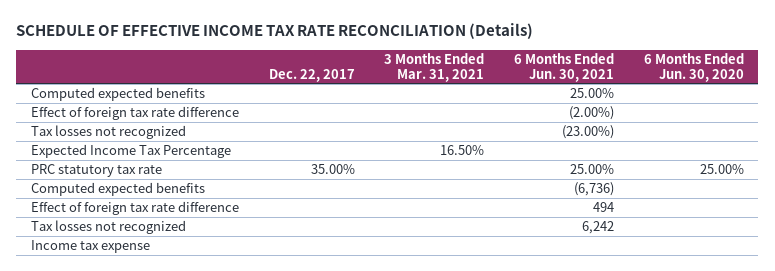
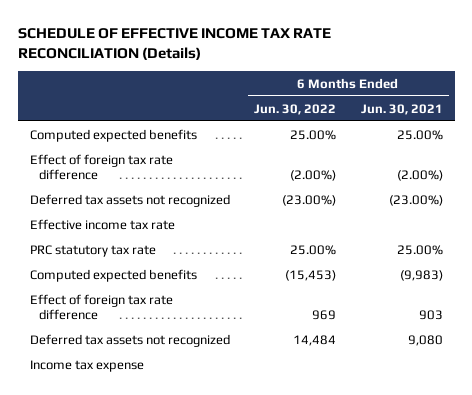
[268,68,355,82] Dec. 22, 2017 -> none
[384,52,485,82] 3 Months Ended Mar. 31, 2021 -> none
[643,52,744,82] 6 Months Ended Jun. 30, 2020 -> none
none -> [254,103,337,115] Jun. 30, 2022
[31,125,187,140] Tax losses not recognized -> [29,193,230,207] Deferred tax assets not recognized
[31,144,232,159] Expected Income Tax Percentage -> [29,218,175,230] Effective income tax rate
[574,182,615,197] (6,736) -> [399,269,443,281] (9,983)
[593,202,615,213] 494 -> [418,309,443,320] 903
[31,220,187,235] Tax losses not recognized -> [29,333,230,347] Deferred tax assets not recognized
[582,221,615,235] 6,242 -> [407,334,443,346] 9,080

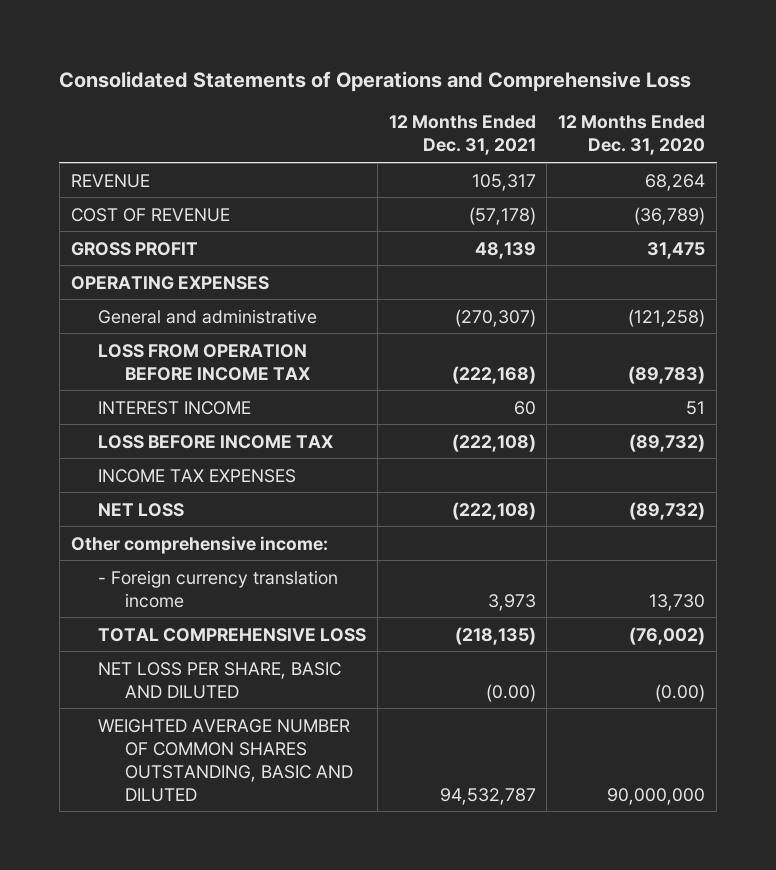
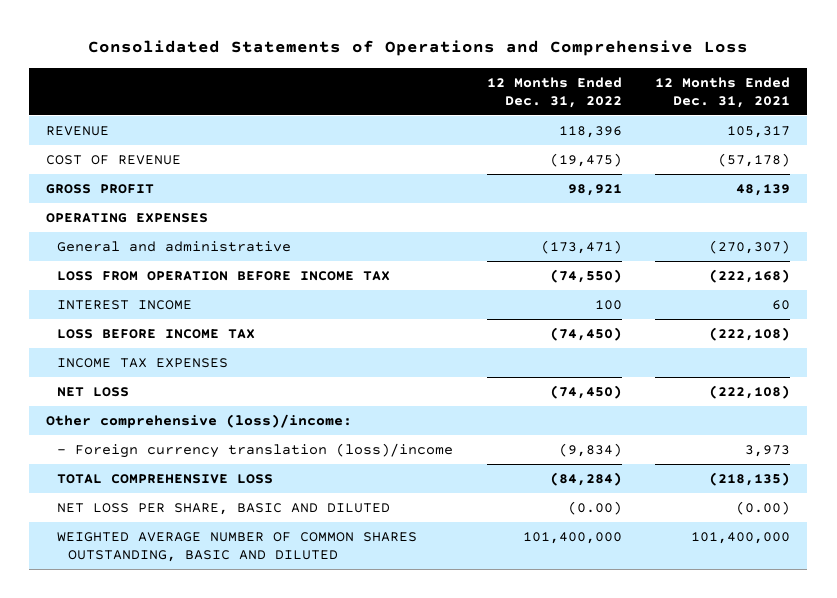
[558,115,706,156] 12 Months Ended Dec. 31, 2020 -> none
none -> [486,76,622,108] 12 Months Ended Dec. 31, 2022
[70,535,328,554] Other comprehensive income: -> [46,414,353,429] Other comprehensive (loss)/income:
[97,569,338,608] - Foreign currency translation income -> [56,443,453,459] - Foreign currency translation (loss)/income
[439,787,536,805] 94,532,787 -> [691,532,791,545] 101,400,000

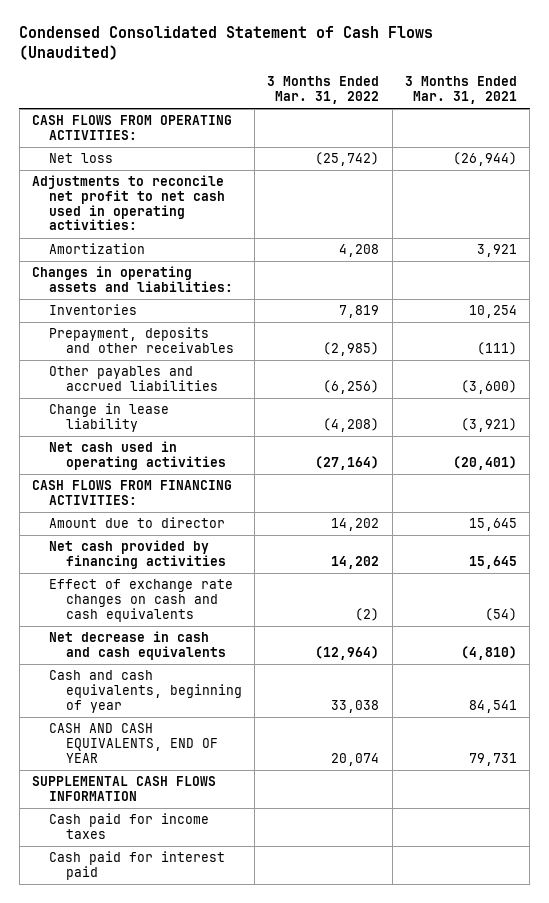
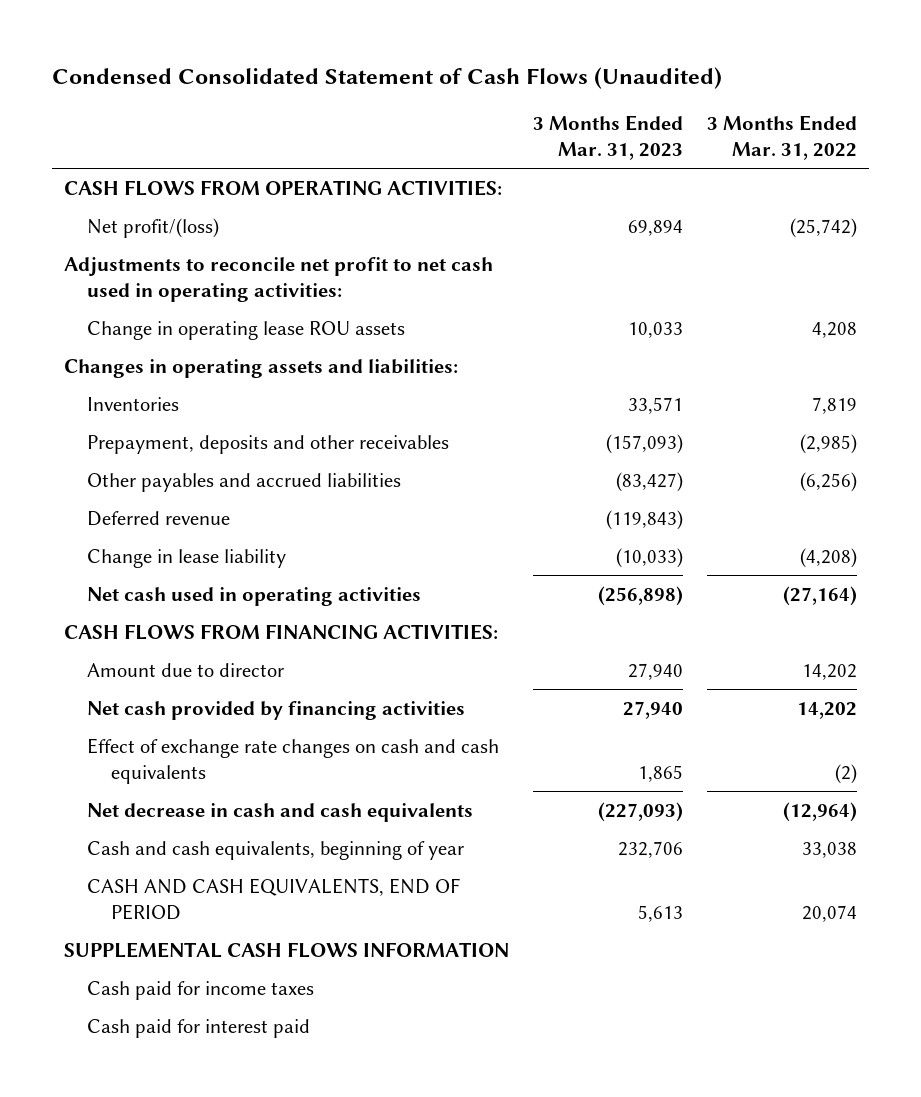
[405,76,518,105] 3 Months Ended Mar. 31, 2021 -> none
none -> [532,114,683,160] 3 Months Ended Mar. 31, 2023
[48,153,113,164] Net loss -> [87,217,220,238] Net profit/(loss)
[48,243,145,255] Amortization -> [87,320,406,340] Change in operating lease ROU assets
none -> [87,510,231,526] Deferred revenue
[48,723,218,763] CASH AND CASH EQUIVALENTS, END OF YEAR -> [87,877,461,920] CASH AND CASH EQUIVALENTS, END OF PERIOD

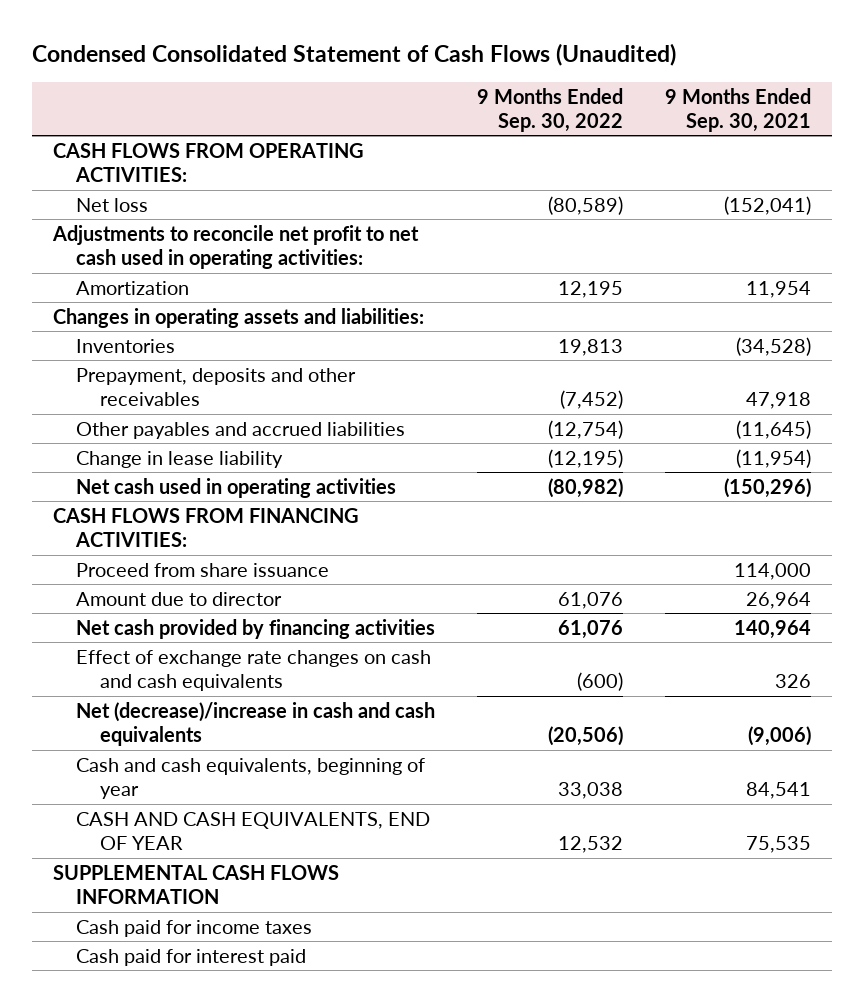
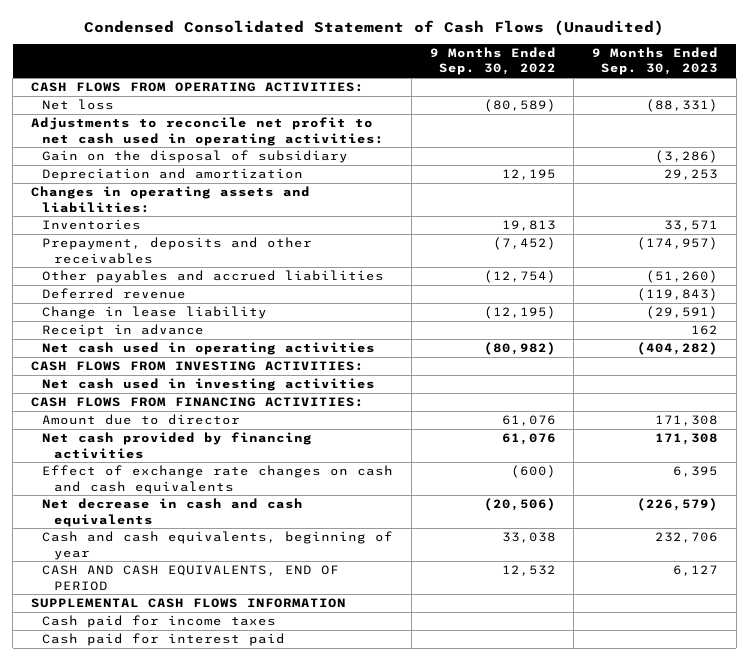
[664,87,811,132] 9 Months Ended Sep. 30, 2021 -> none
none -> [592,47,719,76] 9 Months Ended Sep. 30, 2023
none -> [42,150,349,164] Gain on the disposal of subsidiary
[76,280,190,295] Amortization -> [42,168,304,182] Depreciation and amortization
none -> [42,288,187,300] Deferred revenue
none -> [42,324,205,338] Receipt in advance
none -> [30,361,364,372] CASH FLOWS FROM INVESTING ACTIVITIES:
none -> [42,378,376,392] Net cash used in investing activities
[76,562,330,577] Proceed from share issuance -> none
[76,701,436,746] Net (decrease)/increase in cash and cash equivalents -> [42,498,304,527] Net decrease in cash and cash equivalents
[76,811,431,850] CASH AND CASH EQUIVALENTS, END OF YEAR -> [42,565,340,591] CASH AND CASH EQUIVALENTS, END OF PERIOD

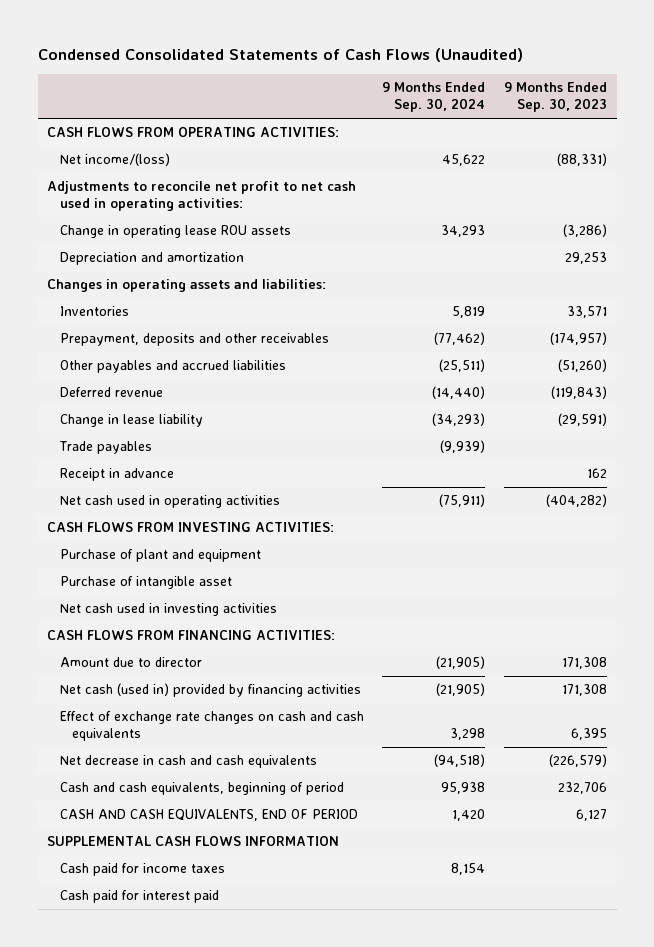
[84,19,665,36] Condensed Consolidated Statement of Cash Flows (Unaudited) -> [37,47,523,62] Condensed Consolidated Statements of Cash Flows (Unaudited)
[429,47,556,76] 9 Months Ended Sep. 30, 2022 -> none
none -> [382,82,486,113] 9 Months Ended Sep. 30, 2024
[42,99,115,111] Net loss -> [59,153,170,167] Net income/(loss)
[42,150,349,164] Gain on the disposal of subsidiary -> [59,225,291,239] Change in operating lease ROU assets
none -> [58,441,152,455] Trade payables
none -> [59,549,261,563] Purchase of plant and equipment
none -> [59,576,232,590] Purchase of intangible asset
[42,432,313,459] Net cash provided by financing activities -> [59,683,361,698] Net cash (used in) provided by financing activities
[42,531,394,560] Cash and cash equivalents, beginning of year -> [59,782,344,796] Cash and cash equivalents, beginning of period

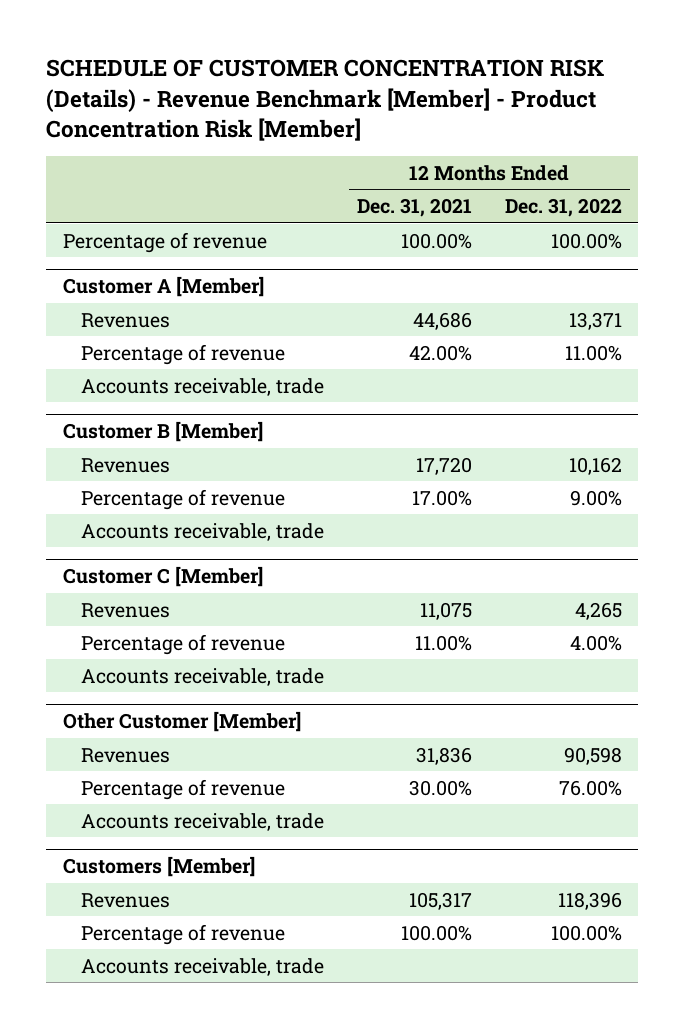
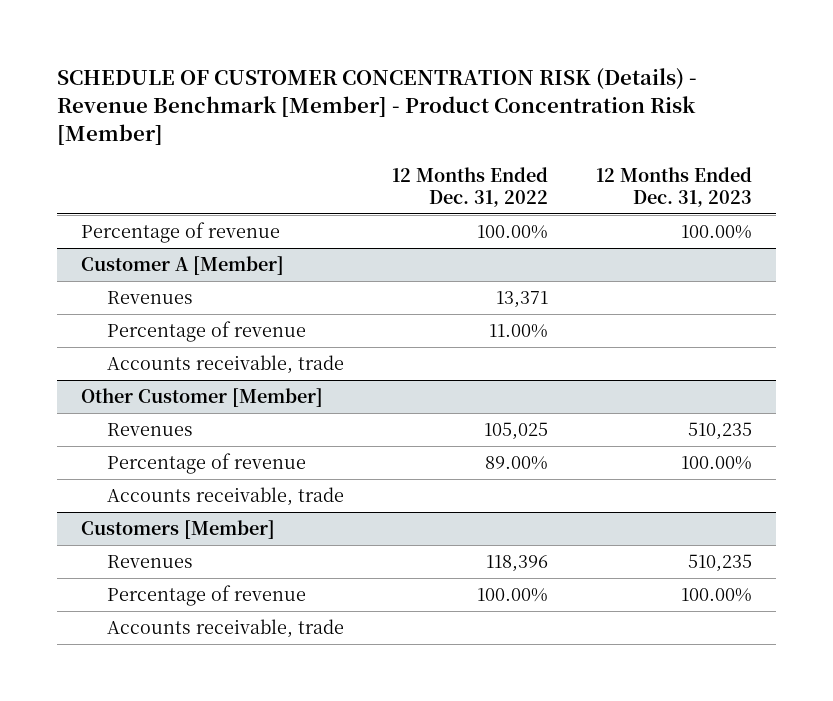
[356,198,472,218] Dec. 31, 2021 -> none
none -> [595,167,752,207] 12 Months Ended Dec. 31, 2023
[62,421,263,443] Customer B [Member] -> none
[81,457,171,473] Revenues -> none
[81,488,286,510] Percentage of revenue -> none
[81,522,325,541] Accounts receivable, trade -> none
[62,566,263,588] Customer C [Member] -> none
[81,602,171,618] Revenues -> none
[81,633,286,655] Percentage of revenue -> none
[81,667,325,686] Accounts receivable, trade -> none
[563,746,622,765] 90,598 -> [483,422,548,441] 105,025
[558,779,622,796] 76.00% -> [484,456,548,471] 89.00%

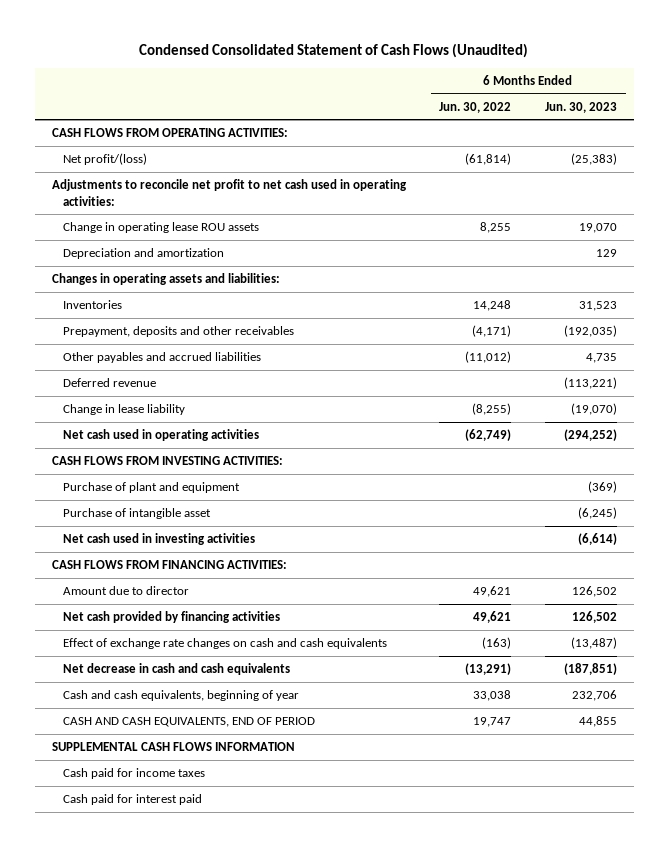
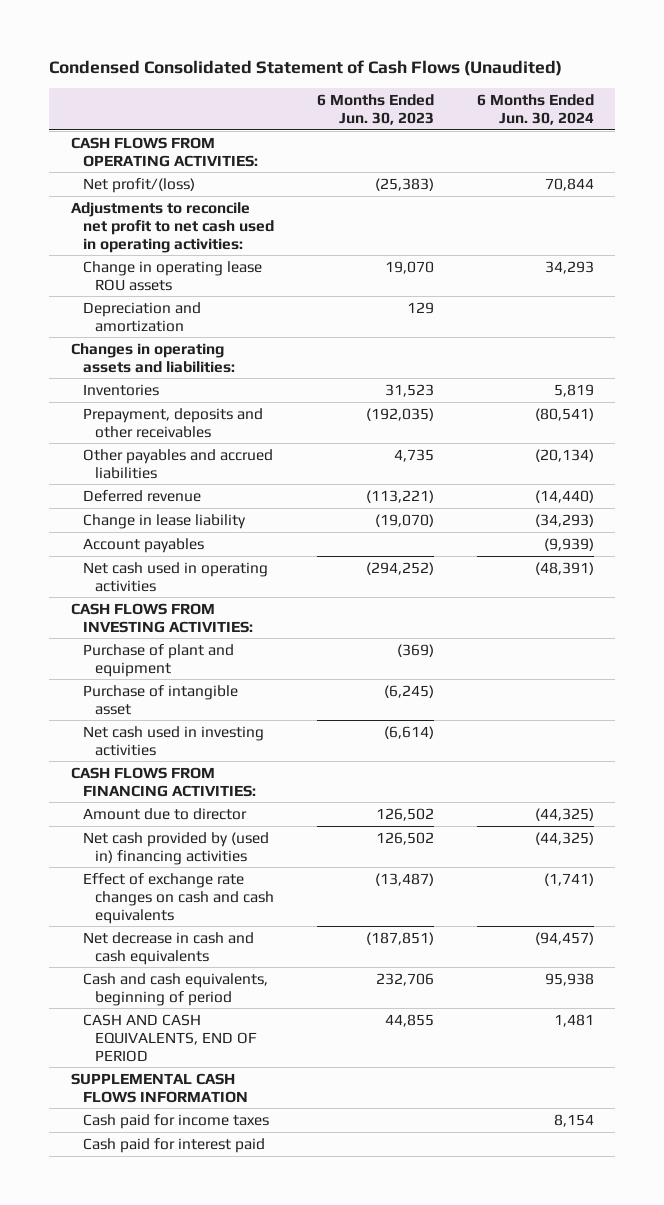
[439,101,512,113] Jun. 30, 2022 -> none
none -> [476,93,594,125] 6 Months Ended Jun. 30, 2024
none -> [82,537,204,553] Account payables
[63,611,281,624] Net cash provided by financing activities -> [82,831,269,865] Net cash provided by (used in) financing activities
[63,690,300,702] Cash and cash equivalents, beginning of year -> [82,972,268,1006] Cash and cash equivalents, beginning of period

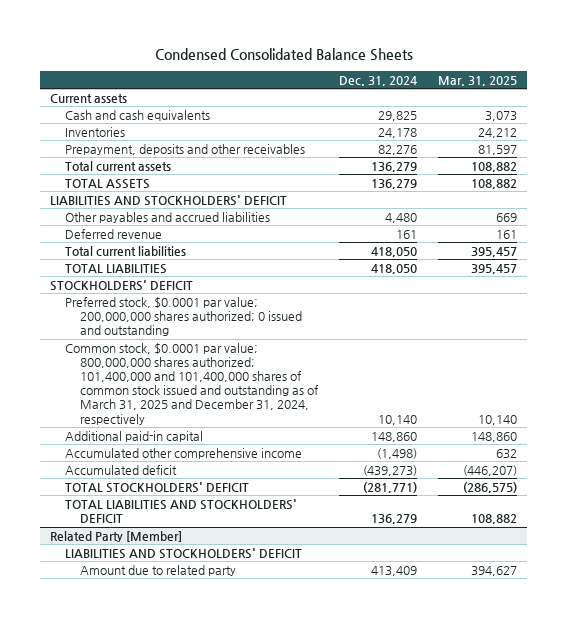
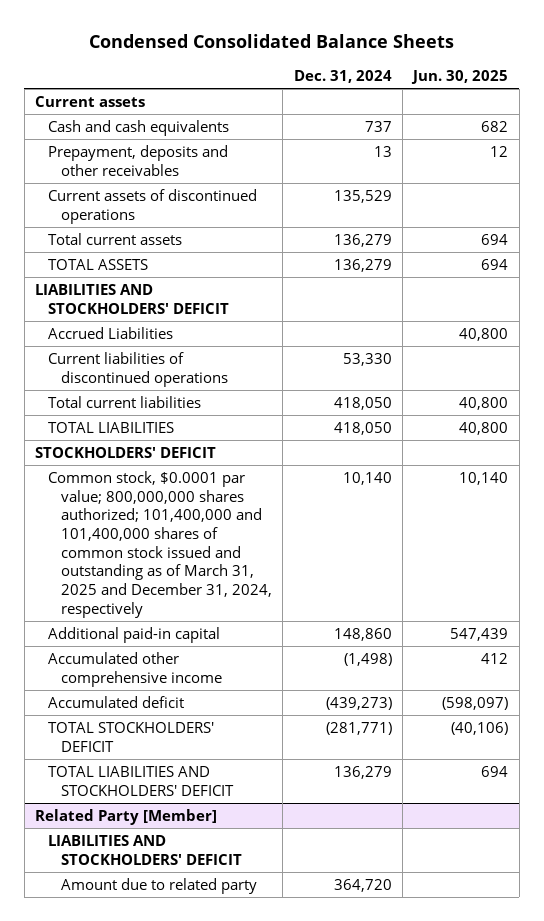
[437,75,517,86] Mar. 31, 2025 -> none
none -> [411,69,509,84] Jun. 30, 2025
[65,126,126,137] Inventories -> none
[377,110,417,121] 29,825 -> [364,120,392,132] 737
[377,144,417,155] 82,276 -> [373,145,392,157] 13
none -> [48,188,258,224] Current assets of discontinued operations
[65,211,271,223] Other payables and accrued liabilities -> none
[65,228,163,239] Deferred revenue -> none
none -> [48,326,174,339] Accrued Liabilities
none -> [48,351,228,387] Current liabilities of discontinued operations
[65,296,303,337] Preferred stock, $0.0001 par value; 200,000,000 shares authorized; 0 issued and outstanding -> none
[370,565,417,576] 413,409 -> [333,878,392,892] 364,720

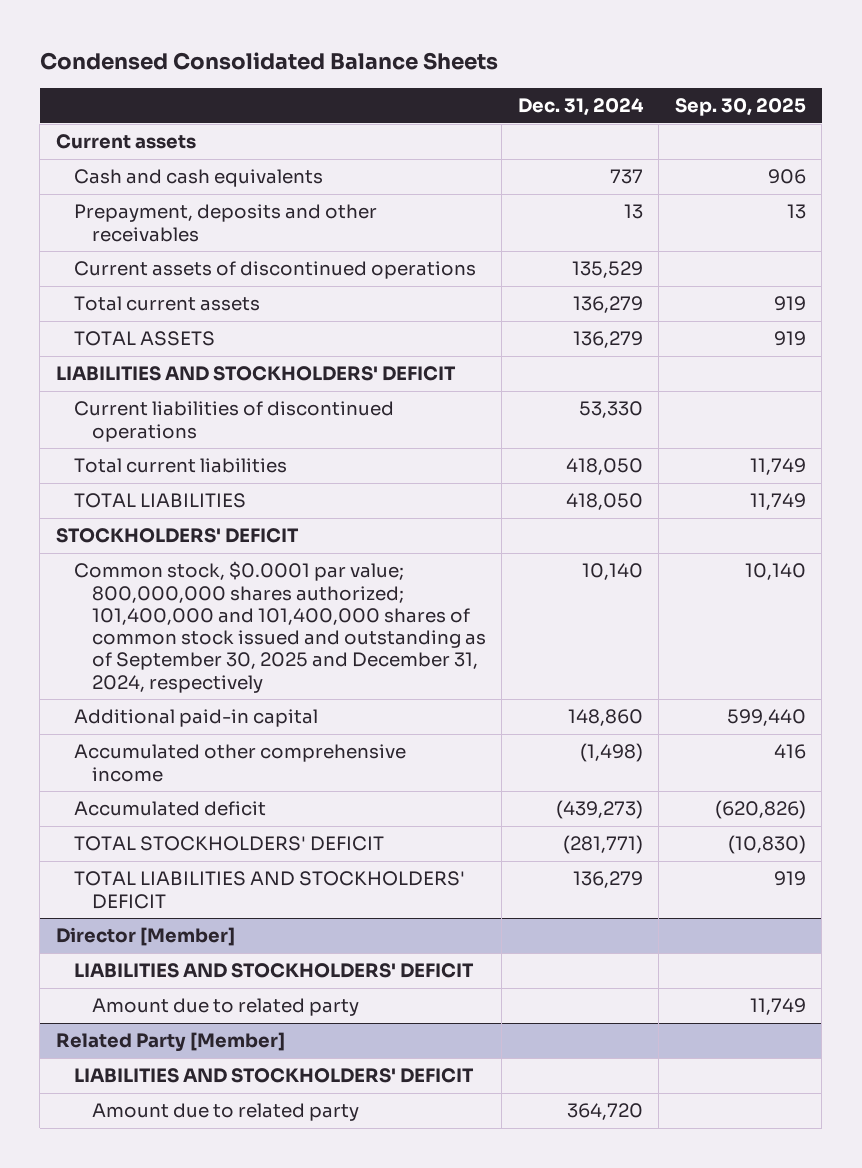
[411,69,509,84] Jun. 30, 2025 -> none
none -> [674,98,806,117] Sep. 30, 2025
[48,326,174,339] Accrued Liabilities -> none
[48,470,272,618] Common stock, $0.0001 par value; 800,000,000 shares authorized; 101,400,000 and 101,400,000 shares of common stock issued and outstanding as of March 31, 2025 and December 31, 2024, respectively -> [73,561,486,693] Common stock, $0.0001 par value; 800,000,000 shares authorized; 101,400,000 and 101,400,000 shares of common stock issued and outstanding as of September 30, 2025 and December 31, 2024, respectively
none -> [55,927,235,947] Director [Member]
none -> [73,963,474,979] LIABILITIES AND STOCKHOLDERS' DEFICIT
none -> [91,998,359,1017] Amount due to related party

